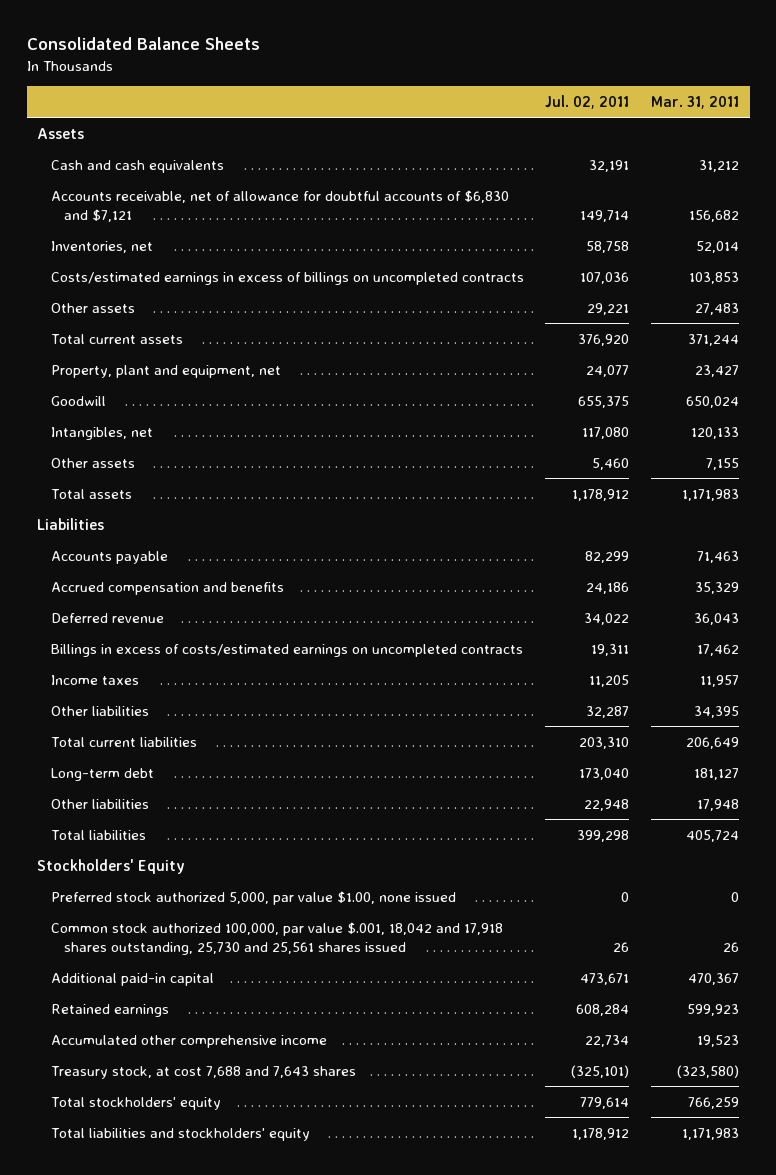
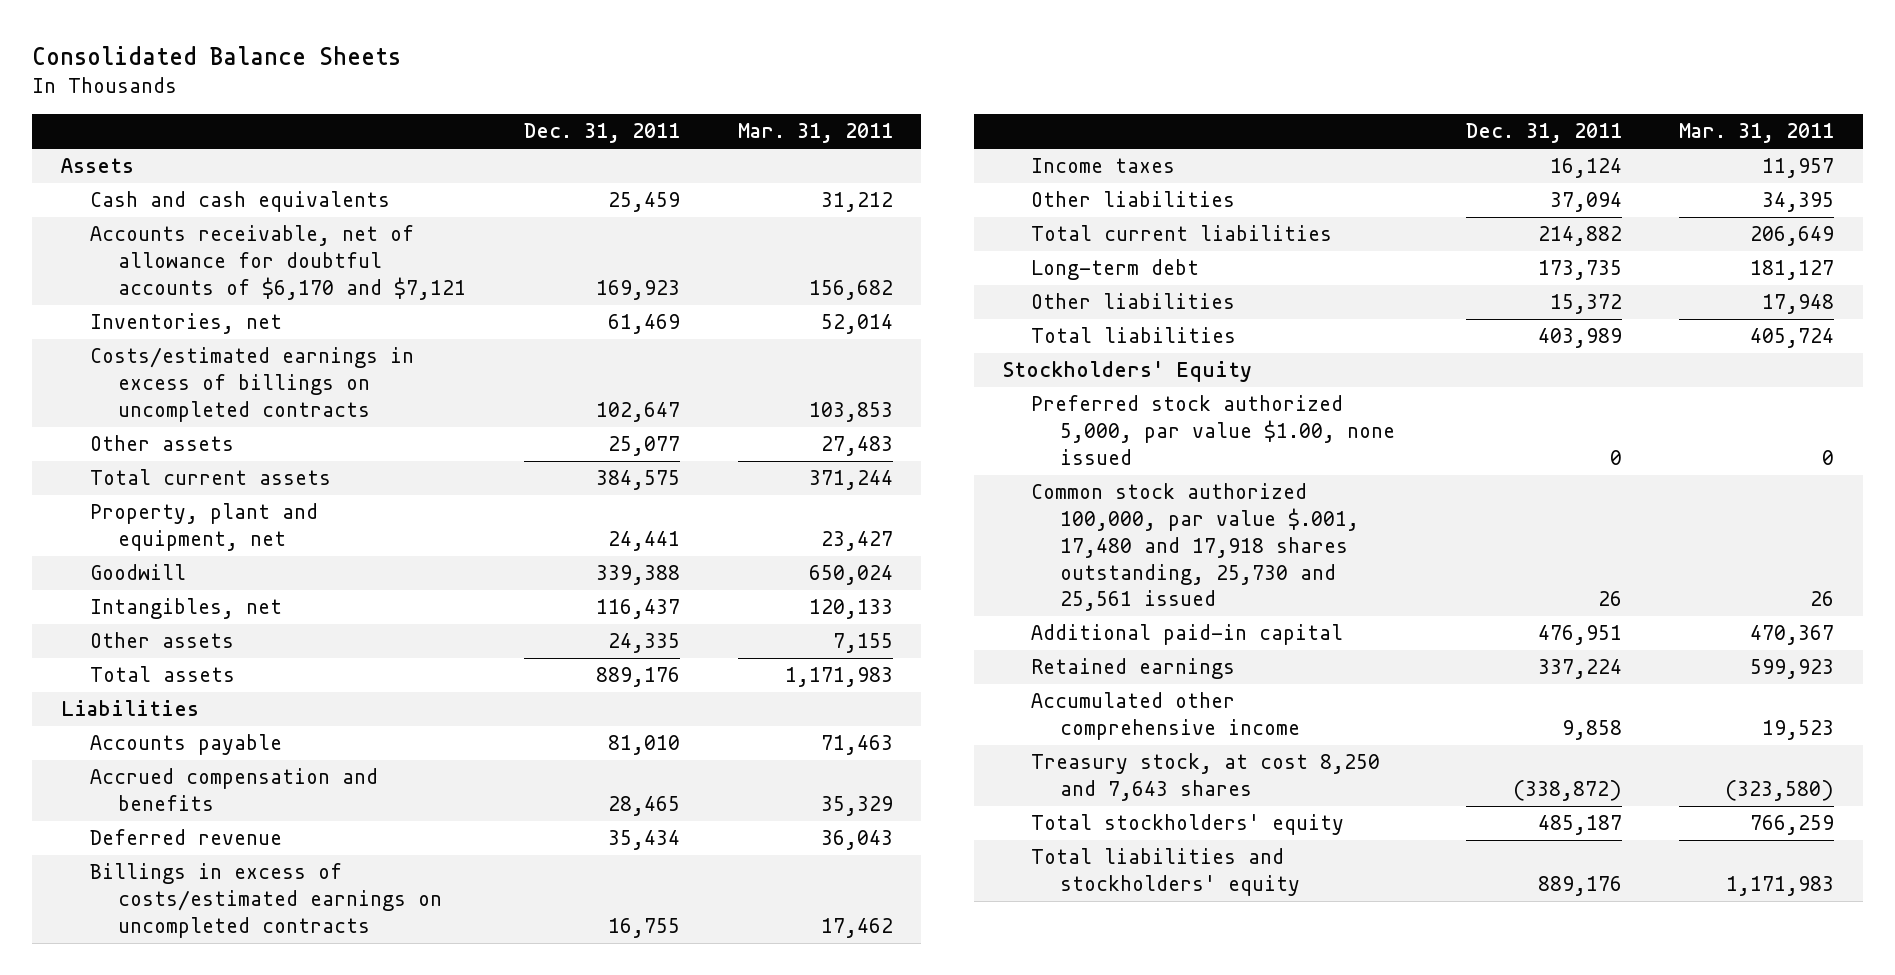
[545,94,630,109] Jul. 02, 2011 -> none
none -> [523,123,680,144] Dec. 31, 2011
[50,189,509,222] Accounts receivable, net of allowance for doubtful accounts of $6,830 and $7,121 -> [89,225,467,300] Accounts receivable, net of allowance for doubtful accounts of $6,170 and $7,121
[50,921,503,955] Common stock authorized 100,000, par value $.001, 18,042 and 17,918 shares outstanding, 25,730 and 25,561 shares issued -> [1031,483,1359,612] Common stock authorized 100,000, par value $.001, 17,480 and 17,918 shares outstanding, 25,730 and 25,561 issued
[50,1065,356,1079] Treasury stock, at cost 7,688 and 7,643 shares -> [1031,753,1381,802] Treasury stock, at cost 8,250 and 7,643 shares

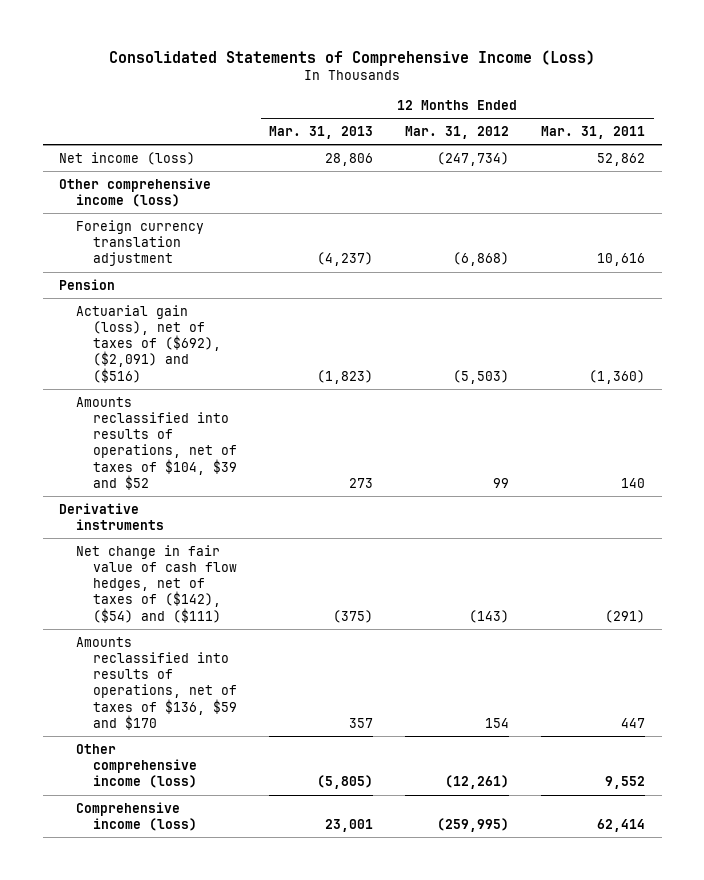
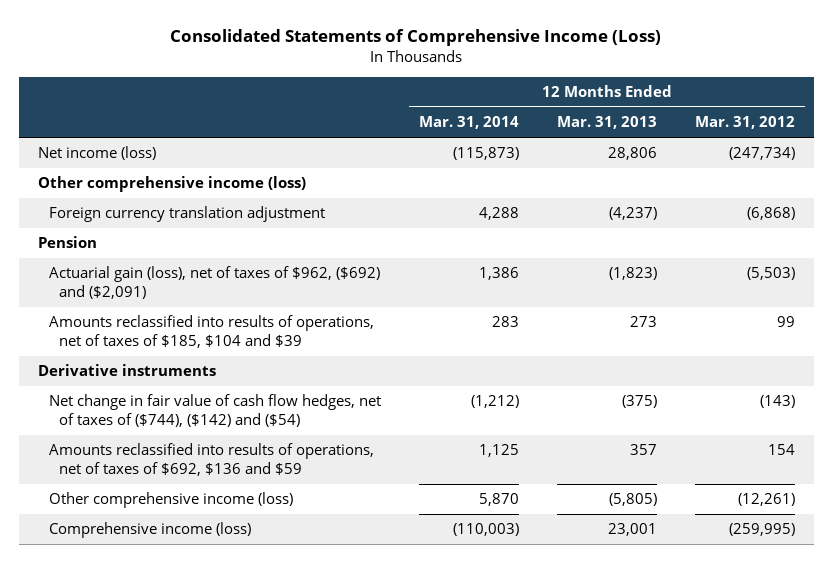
[541,125,646,139] Mar. 31, 2011 -> none
none -> [418,116,519,130] Mar. 31, 2014
[76,304,222,383] Actuarial gain (loss), net of taxes of ($692), ($2,091) and ($516) -> [48,266,380,300] Actuarial gain (loss), net of taxes of $962, ($692) and ($2,091)
[76,396,238,490] Amounts reclassified into results of operations, net of taxes of $104, $39 and $52 -> [48,315,374,349] Amounts reclassified into results of operations, net of taxes of $185, $104 and $39
[76,544,238,623] Net change in fair value of cash flow hedges, net of taxes of ($142), ($54) and ($111) -> [48,394,381,428] Net change in fair value of cash flow hedges, net of taxes of ($744), ($142) and ($54)
[76,636,238,730] Amounts reclassified into results of operations, net of taxes of $136, $59 and $170 -> [48,443,374,477] Amounts reclassified into results of operations, net of taxes of $692, $136 and $59

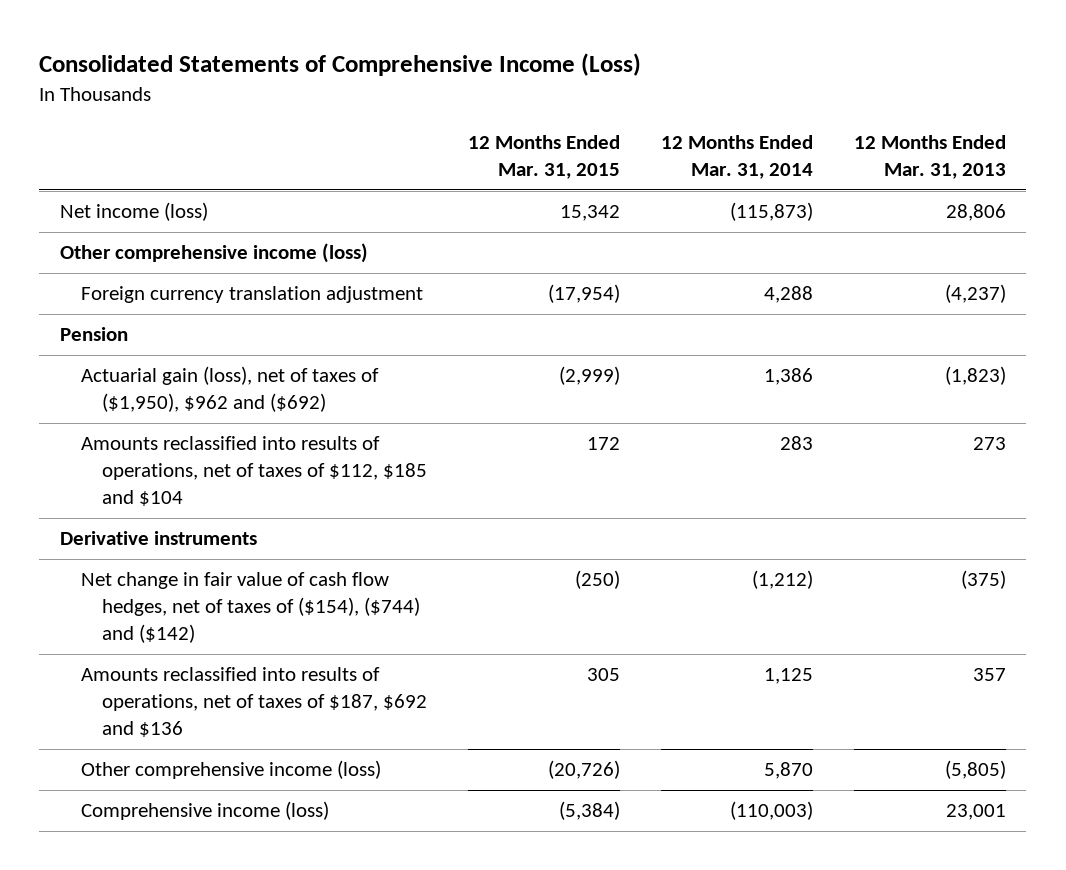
[694,116,795,130] Mar. 31, 2012 -> none
none -> [468,135,621,180] 12 Months Ended Mar. 31, 2015
[48,266,380,300] Actuarial gain (loss), net of taxes of $962, ($692) and ($2,091) -> [81,366,380,413] Actuarial gain (loss), net of taxes of ($1,950), $962 and ($692)
[48,315,374,349] Amounts reclassified into results of operations, net of taxes of $185, $104 and $39 -> [81,436,428,507] Amounts reclassified into results of operations, net of taxes of $112, $185 and $104
[48,394,381,428] Net change in fair value of cash flow hedges, net of taxes of ($744), ($142) and ($54) -> [81,572,421,644] Net change in fair value of cash flow hedges, net of taxes of ($154), ($744) and ($142)
[48,443,374,477] Amounts reclassified into results of operations, net of taxes of $692, $136 and $59 -> [81,667,428,738] Amounts reclassified into results of operations, net of taxes of $187, $692 and $136

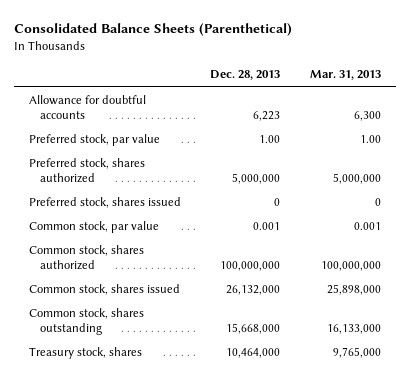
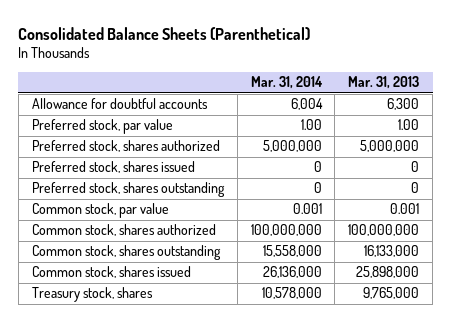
[210,70,281,81] Dec. 28, 2013 -> none
none -> [250,76,323,90] Mar. 31, 2014
none -> [31,182,225,198] Preferred stock, shares outstanding
[28,284,180,296] Common stock, shares issued -> [31,266,191,279] Common stock, shares issued

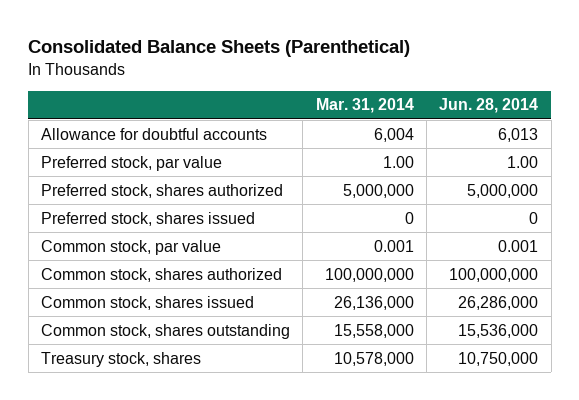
[348,76,420,90] Mar. 31, 2013 -> none
none -> [439,98,539,114] Jun. 28, 2014
[31,182,225,198] Preferred stock, shares outstanding -> none
[31,245,221,261] Common stock, shares outstanding -> [40,323,290,339] Common stock, shares outstanding

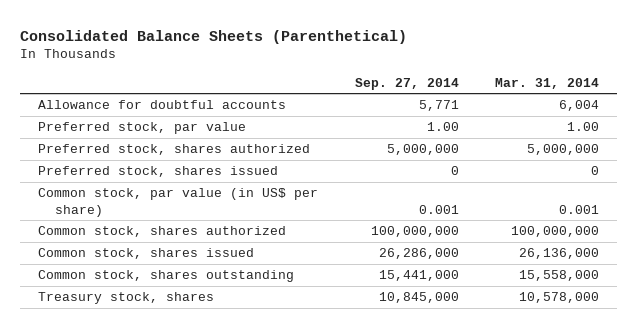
[439,98,539,114] Jun. 28, 2014 -> none
none -> [354,77,459,90] Sep. 27, 2014
[40,239,221,255] Common stock, par value -> [38,188,319,217] Common stock, par value (in US$ per share)

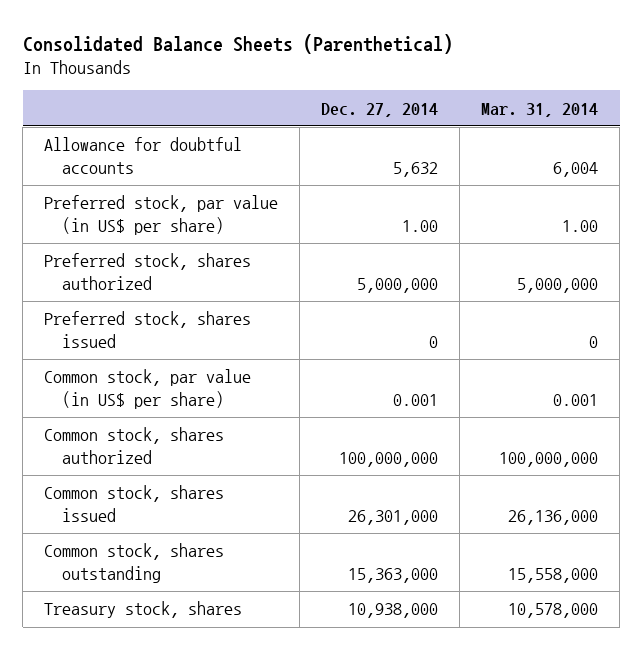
[354,77,459,90] Sep. 27, 2014 -> none
none -> [321,102,439,117] Dec. 27, 2014
[38,122,247,135] Preferred stock, par value -> [44,195,279,235] Preferred stock, par value (in US$ per share)

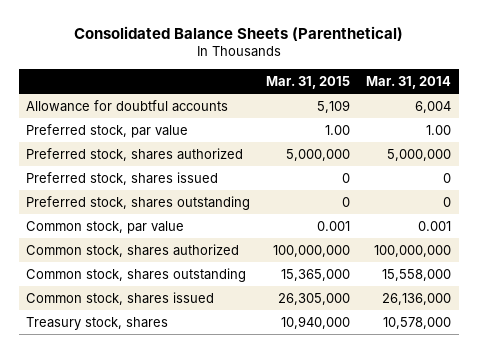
[321,102,439,117] Dec. 27, 2014 -> none
none -> [266,75,351,89] Mar. 31, 2015
[44,195,279,235] Preferred stock, par value (in US$ per share) -> [26,123,189,138] Preferred stock, par value
none -> [26,195,251,210] Preferred stock, shares outstanding
[44,369,252,409] Common stock, par value (in US$ per share) -> [26,220,185,234] Common stock, par value
[44,485,225,522] Common stock, shares issued -> [26,291,215,305] Common stock, shares issued

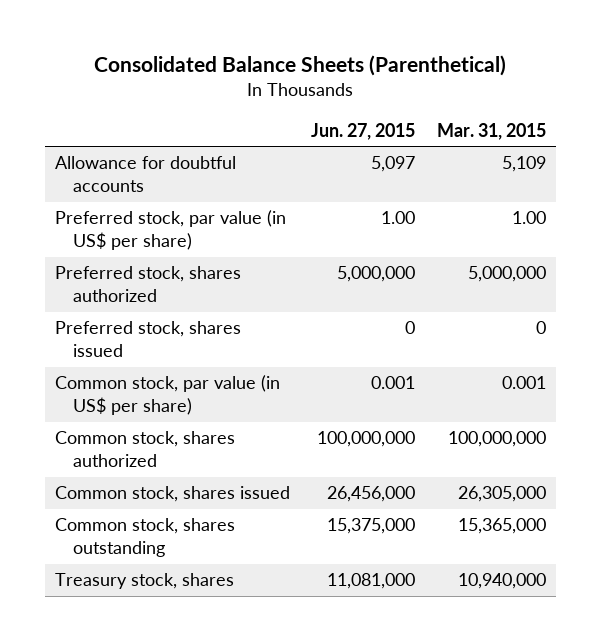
[366,75,452,89] Mar. 31, 2014 -> none
none -> [311,122,416,140] Jun. 27, 2015
[26,123,189,138] Preferred stock, par value -> [55,210,287,251] Preferred stock, par value (in US$ per share)
[26,195,251,210] Preferred stock, shares outstanding -> none
[26,220,185,234] Common stock, par value -> [55,375,281,416] Common stock, par value (in US$ per share)
[26,267,247,282] Common stock, shares outstanding -> [55,518,236,558] Common stock, shares outstanding

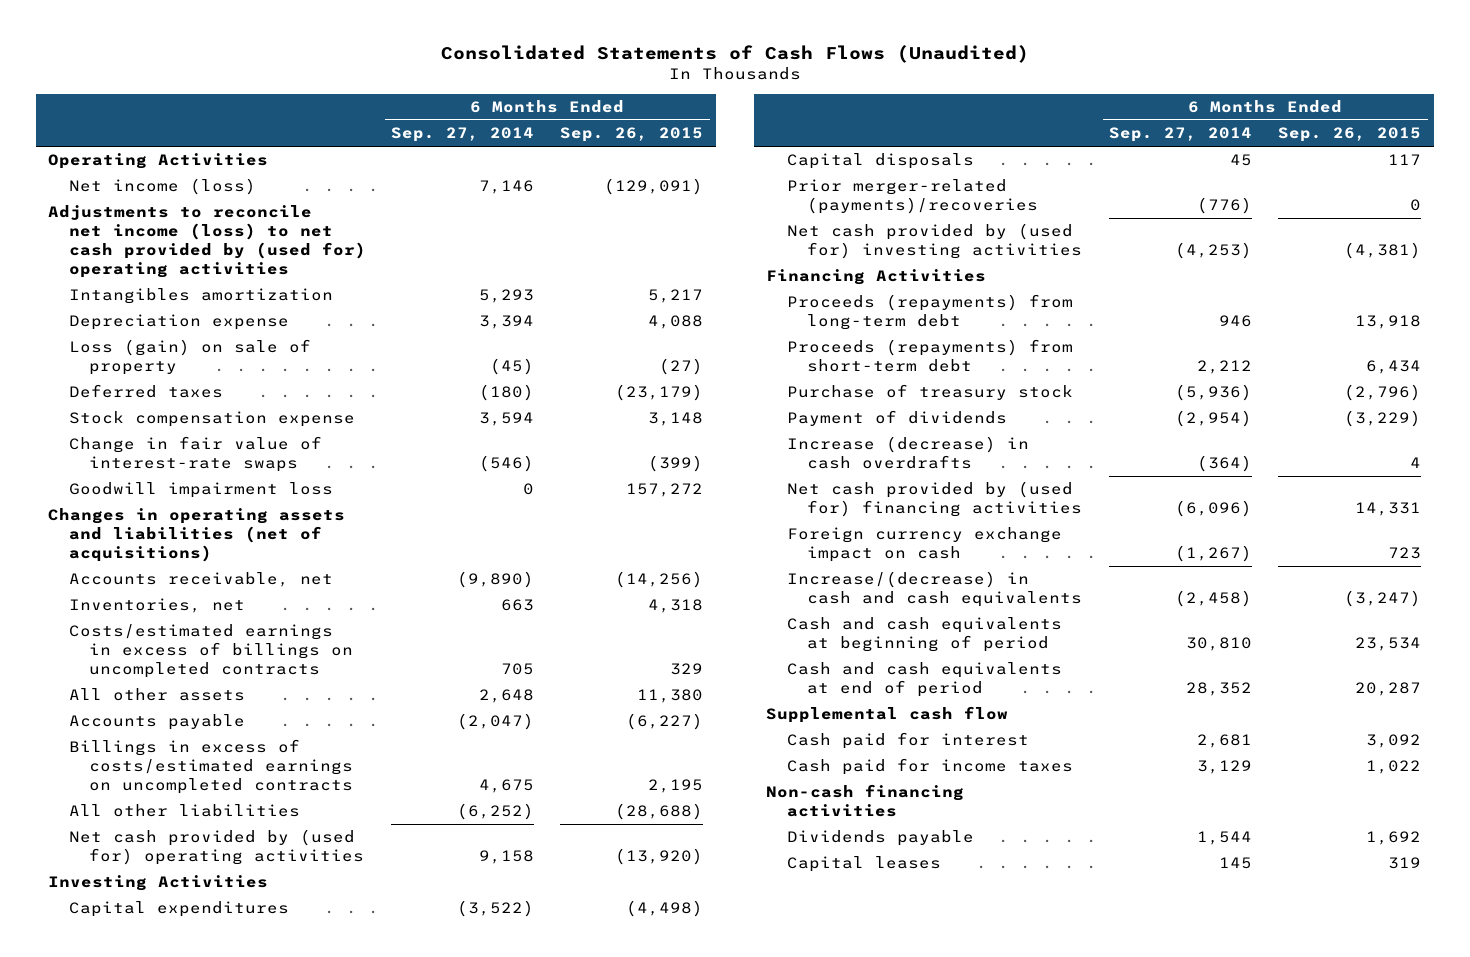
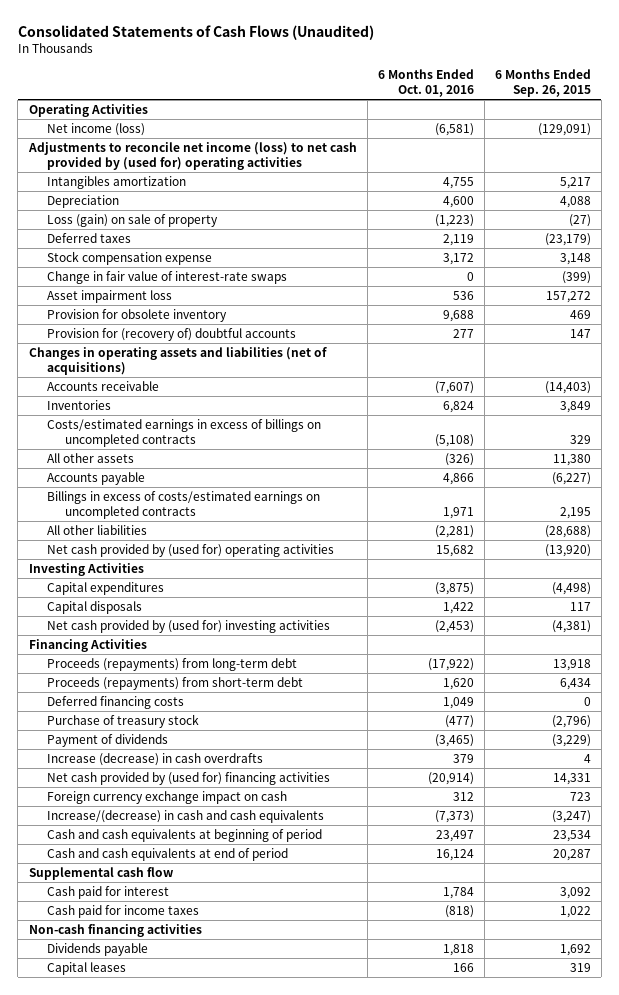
[391,127,535,143] Sep. 27, 2014 -> none
none -> [377,68,474,98] 6 Months Ended Oct. 01, 2016
[68,314,289,331] Depreciation expense -> [46,194,119,208] Depreciation
[68,482,333,499] Goodwill impairment loss -> [46,289,172,303] Asset impairment loss
none -> [46,308,227,322] Provision for obsolete inventory
none -> [46,327,296,341] Provision for (recovery of) doubtful accounts
[68,572,333,588] Accounts receivable, net -> [46,380,159,391] Accounts receivable
[615,571,704,589] (14,256) -> [544,380,591,394] (14,403)
[68,598,245,614] Inventories, net -> [46,399,111,410] Inventories
[648,599,704,614] 4,318 -> [559,400,591,413] 3,849
[786,179,1038,215] Prior merger-related (payments)/recoveries -> none
none -> [46,695,184,709] Deferred financing costs

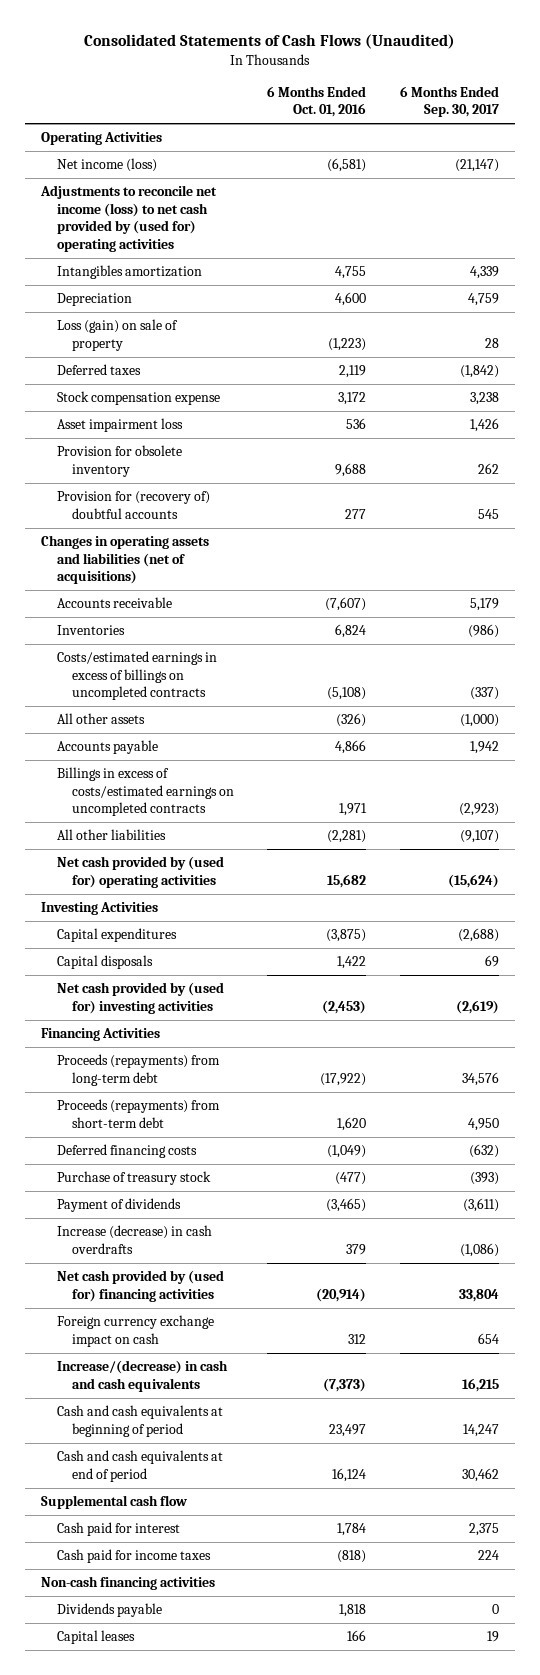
[494,68,591,98] 6 Months Ended Sep. 26, 2015 -> none
none -> [399,85,499,118] 6 Months Ended Sep. 30, 2017
[46,270,287,284] Change in fair value of interest-rate swaps -> none
[442,696,474,709] 1,049 -> [327,1145,367,1159] (1,049)

